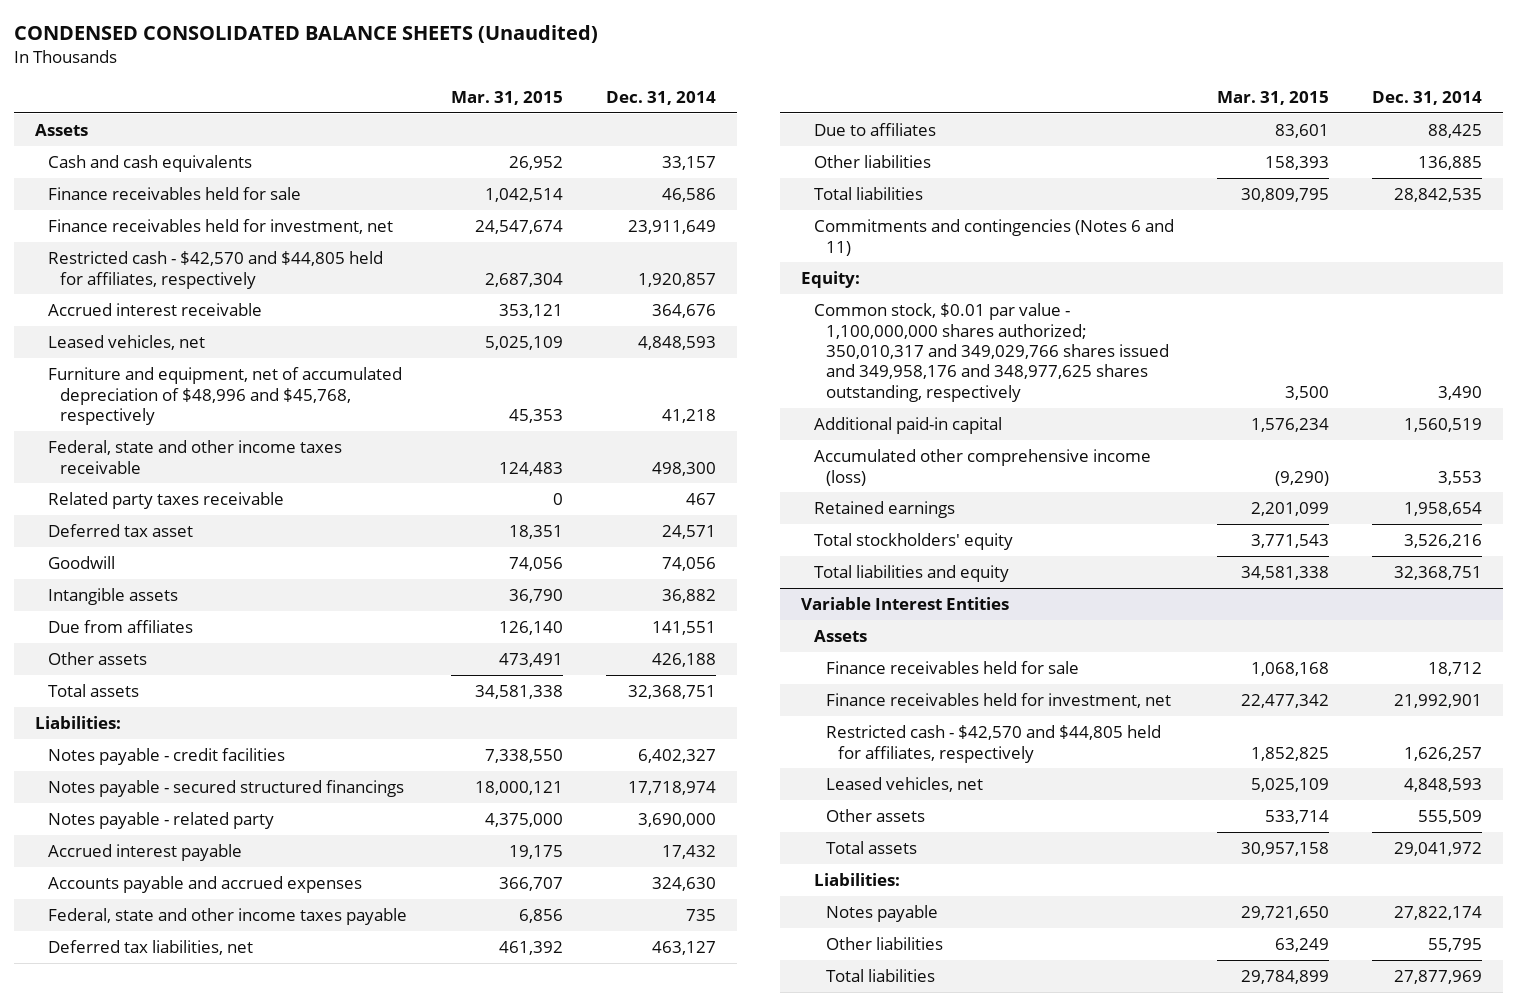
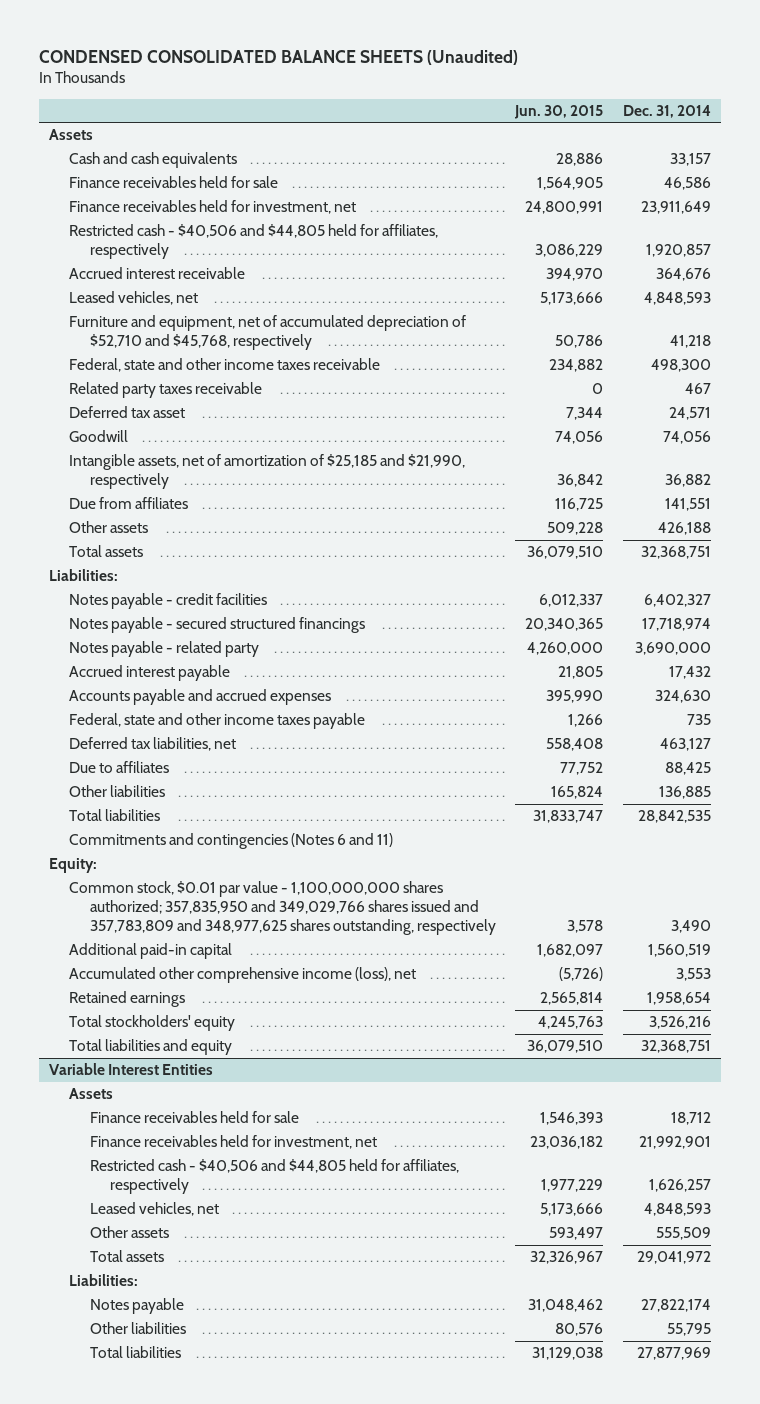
[450,90,563,105] Mar. 31, 2015 -> none
none -> [514,104,604,119] Jun. 30, 2015
[47,251,383,289] Restricted cash - $42,570 and $44,805 held for affiliates, respectively -> [69,224,439,260] Restricted cash - $40,506 and $44,805 held for affiliates, respectively
[47,367,402,425] Furniture and equipment, net of accumulated depreciation of $48,996 and $45,768, respectively -> [69,315,467,351] Furniture and equipment, net of accumulated depreciation of $52,710 and $45,768, respectively
[47,588,178,606] Intangible assets -> [69,454,466,490] Intangible assets, net of amortization of $25,185 and $21,990, respectively
[813,303,1169,402] Common stock, $0.01 par value - 1,100,000,000 shares authorized; 350,010,317 and 349,029,766 shares issued and 349,958,176 and 348,977,625 shares outstanding, respectively -> [69,881,496,936] Common stock, $0.01 par value - 1,100,000,000 shares authorized; 357,835,950 and 349,029,766 shares issued and 357,783,809 and 348,977,625 shares outstanding, respectively
[813,449,1151,486] Accumulated other comprehensive income (loss) -> [69,967,417,984] Accumulated other comprehensive income (loss), net
[825,725,1161,763] Restricted cash - $42,570 and $44,805 held for affiliates, respectively -> [89,1159,459,1195] Restricted cash - $40,506 and $44,805 held for affiliates, respectively

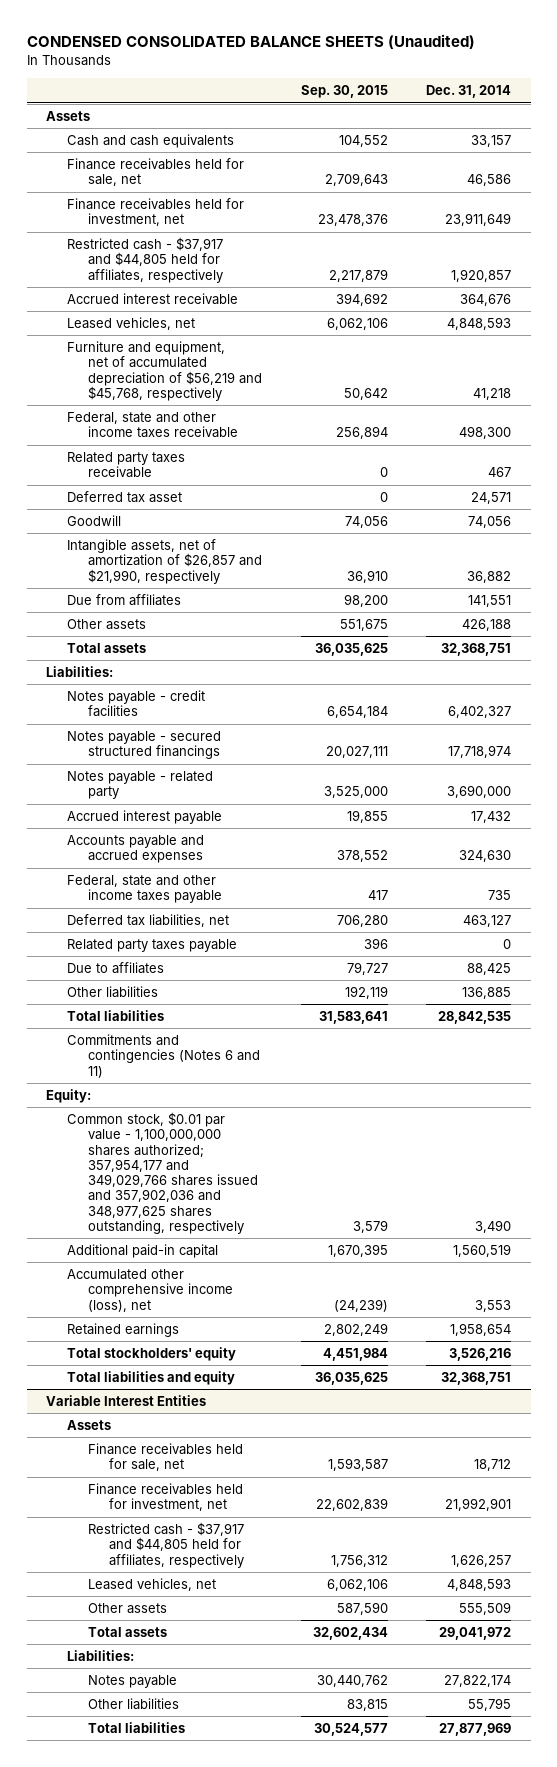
[514,104,604,119] Jun. 30, 2015 -> none
none -> [300,85,388,99] Sep. 30, 2015
[69,176,279,189] Finance receivables held for sale -> [66,158,244,187] Finance receivables held for sale, net
[69,224,439,260] Restricted cash - $40,506 and $44,805 held for affiliates, respectively -> [66,237,223,283] Restricted cash - $37,917 and $44,805 held for affiliates, respectively
[69,315,467,351] Furniture and equipment, net of accumulated depreciation of $52,710 and $45,768, respectively -> [66,341,262,401] Furniture and equipment, net of accumulated depreciation of $56,219 and $45,768, respectively
[69,454,466,490] Intangible assets, net of amortization of $25,185 and $21,990, respectively -> [66,539,262,584] Intangible assets, net of amortization of $26,857 and $21,990, respectively
none -> [66,939,237,953] Related party taxes payable
[69,881,496,936] Common stock, $0.01 par value - 1,100,000,000 shares authorized; 357,835,950 and 349,029,766 shares issued and 357,783,809 and 348,977,625 shares outstanding, respectively -> [66,1112,258,1234] Common stock, $0.01 par value - 1,100,000,000 shares authorized; 357,954,177 and 349,029,766 shares issued and 357,902,036 and 348,977,625 shares outstanding, respectively
[89,1111,299,1124] Finance receivables held for sale -> [87,1443,243,1472] Finance receivables held for sale, net
[89,1159,459,1195] Restricted cash - $40,506 and $44,805 held for affiliates, respectively -> [87,1522,244,1568] Restricted cash - $37,917 and $44,805 held for affiliates, respectively

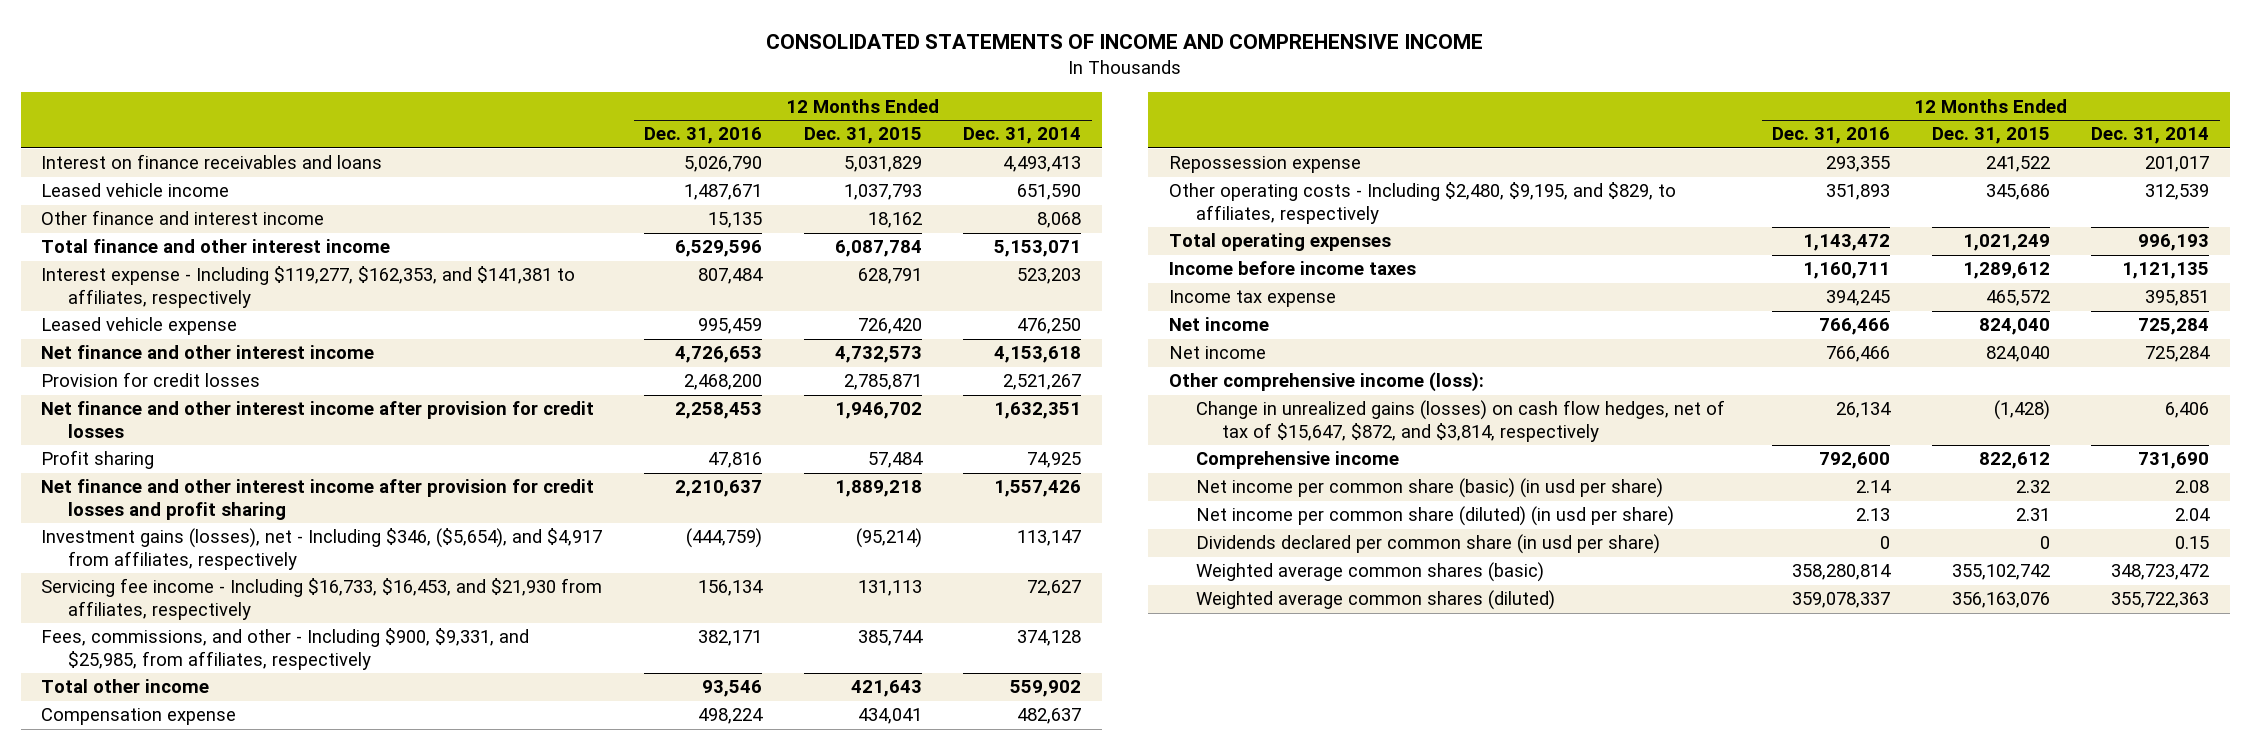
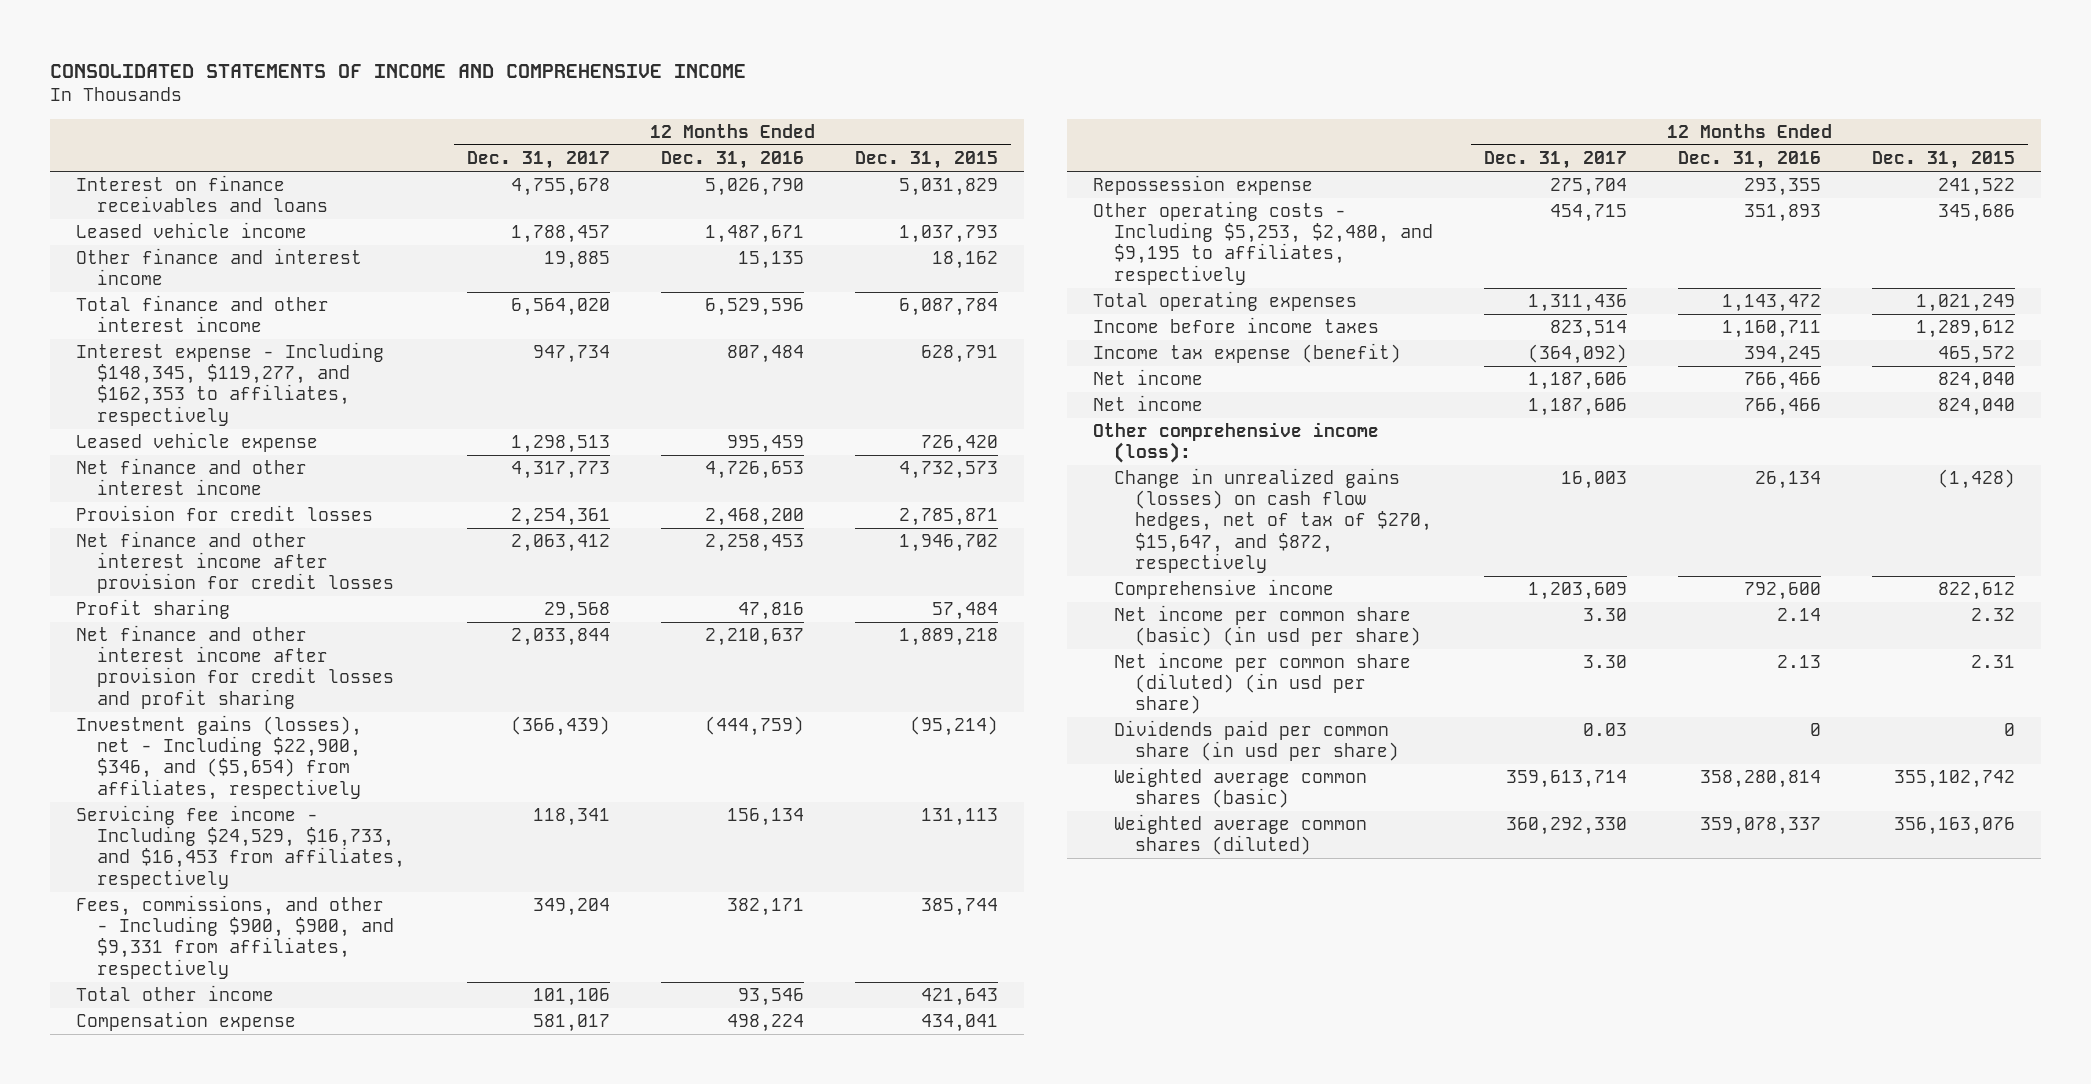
[963,127,1082,145] Dec. 31, 2014 -> none
none -> [467,151,611,170] Dec. 31, 2017
[41,266,576,309] Interest expense - Including $119,277, $162,353, and $141,381 to affiliates, respectively -> [75,342,384,426] Interest expense - Including $148,345, $119,277, and $162,353 to affiliates, respectively
[41,528,603,571] Investment gains (losses), net - Including $346, ($5,654), and $4,917 from affiliates, respectively -> [75,715,362,800] Investment gains (losses), net - Including $22,900, $346, and ($5,654) from affiliates, respectively
[41,578,603,621] Servicing fee income - Including $16,733, $16,453, and $21,930 from affiliates, respectively -> [75,805,406,889] Servicing fee income - Including $24,529, $16,733, and $16,453 from affiliates, respectively
[41,628,530,671] Fees, commissions, and other - Including $900, $9,331, and $25,985, from affiliates, respectively -> [75,895,395,979] Fees, commissions, and other - Including $900, $900, and $9,331 from affiliates, respectively
[1169,182,1677,225] Other operating costs - Including $2,480, $9,195, and $829, to affiliates, respectively -> [1092,201,1434,285] Other operating costs - Including $5,253, $2,480, and $9,195 to affiliates, respectively
[1169,290,1337,308] Income tax expense -> [1092,343,1401,364] Income tax expense (benefit)
[1195,400,1725,443] Change in unrealized gains (losses) on cash flow hedges, net of tax of $15,647, $872, and $3,814, respectively -> [1114,468,1433,573] Change in unrealized gains (losses) on cash flow hedges, net of tax of $270, $15,647, and $872, respectively
[1195,534,1660,555] Dividends declared per common share (in usd per share) -> [1114,720,1400,762] Dividends paid per common share (in usd per share)

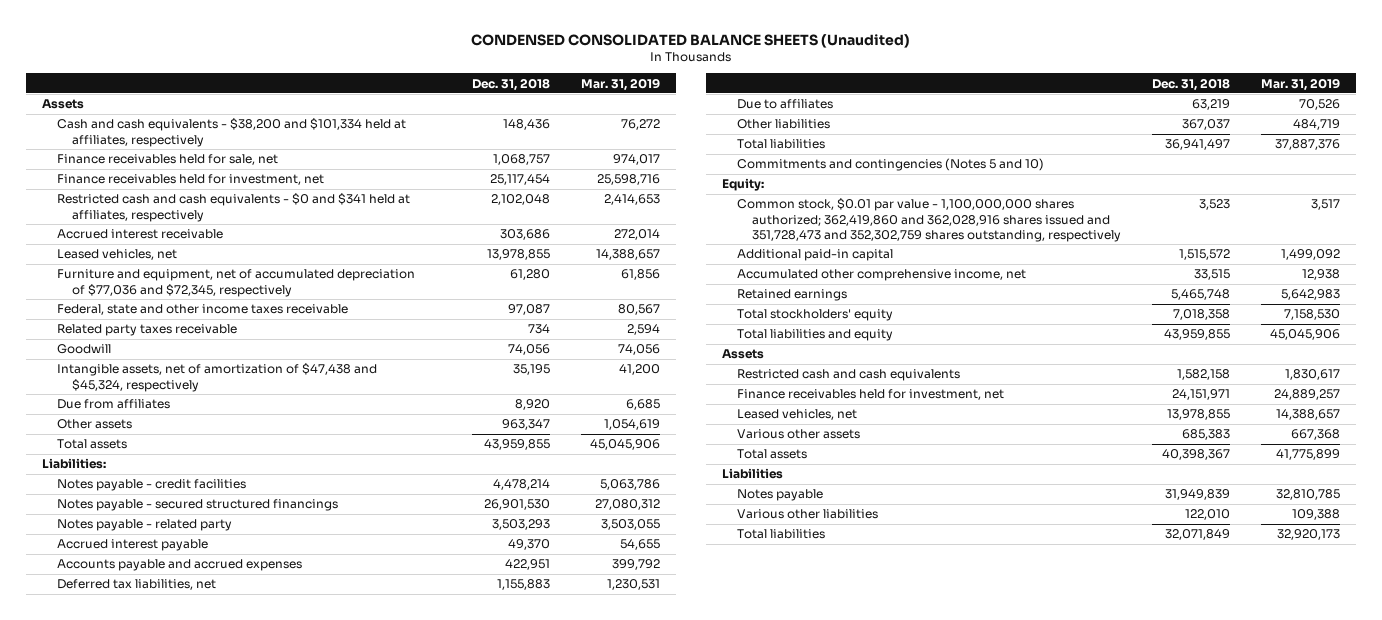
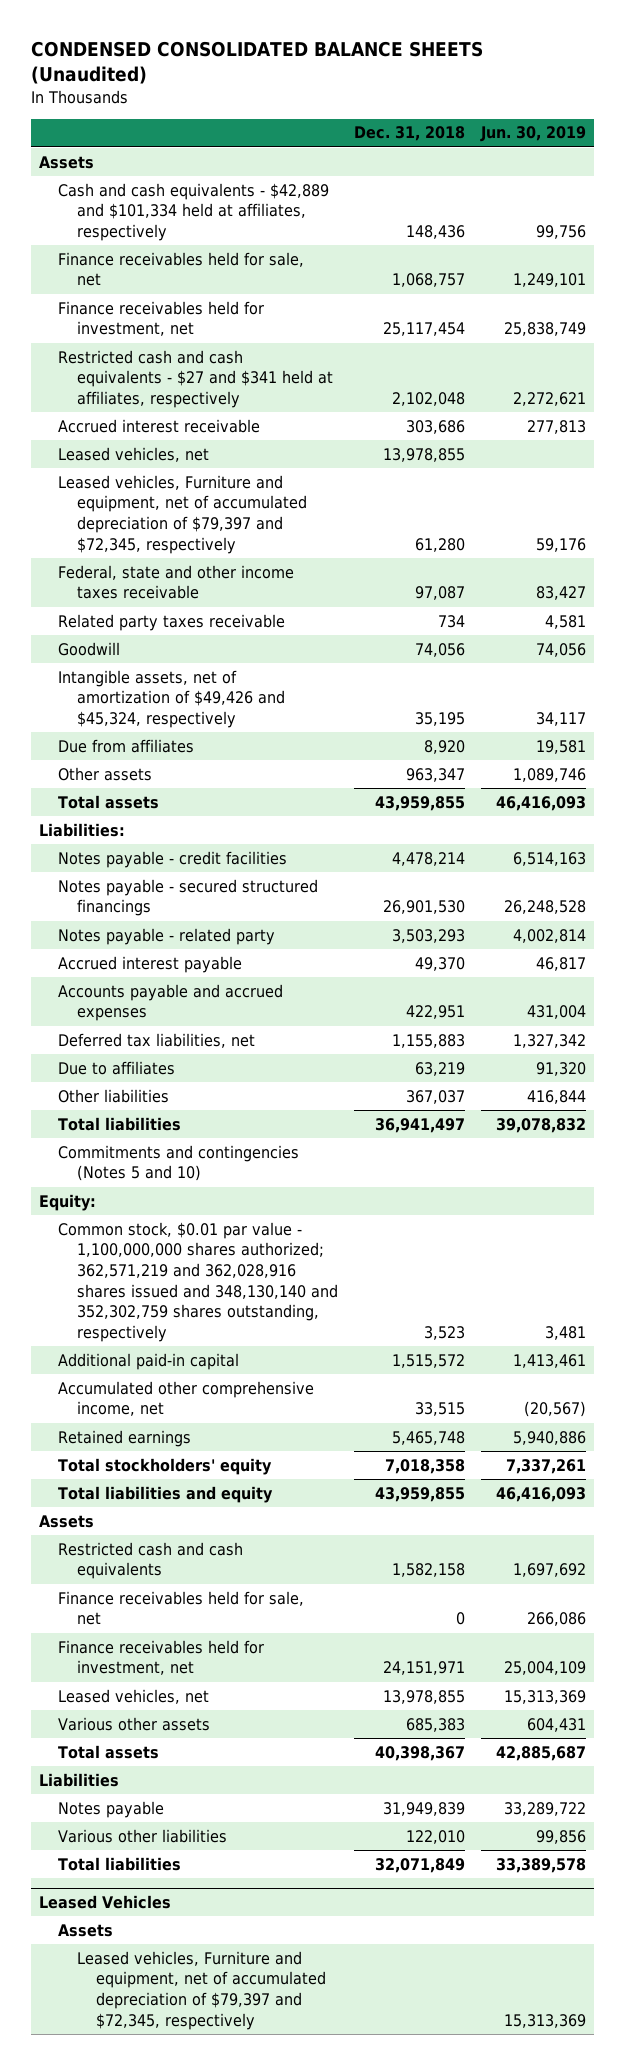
[581,77,661,91] Mar. 31, 2019 -> none
none -> [480,126,587,143] Jun. 30, 2019
[57,118,407,147] Cash and cash equivalents - $38,200 and $101,334 held at affiliates, respectively -> [58,182,330,242] Cash and cash equivalents - $42,889 and $101,334 held at affiliates, respectively
[57,193,411,222] Restricted cash and cash equivalents - $0 and $341 held at affiliates, respectively -> [58,349,333,409] Restricted cash and cash equivalents - $27 and $341 held at affiliates, respectively
[57,269,416,297] Furniture and equipment, net of accumulated depreciation of $77,036 and $72,345, respectively -> [58,474,307,554] Leased vehicles, Furniture and equipment, net of accumulated depreciation of $79,397 and $72,345, respectively
[57,363,378,392] Intangible assets, net of amortization of $47,438 and $45,324, respectively -> [58,669,285,729] Intangible assets, net of amortization of $49,426 and $45,324, respectively
[736,198,1122,242] Common stock, $0.01 par value - 1,100,000,000 shares authorized; 362,419,860 and 362,028,916 shares issued and 351,728,473 and 352,302,759 shares outstanding, respectively -> [58,1221,338,1343] Common stock, $0.01 par value - 1,100,000,000 shares authorized; 362,571,219 and 362,028,916 shares issued and 348,130,140 and 352,302,759 shares outstanding, respectively
none -> [58,1590,305,1626] Finance receivables held for sale, net
none -> [39,1895,172,1910] Leased Vehicles
none -> [58,1923,114,1937] Assets
none -> [76,1950,326,2030] Leased vehicles, Furniture and equipment, net of accumulated depreciation of $79,397 and $72,345, respectively

